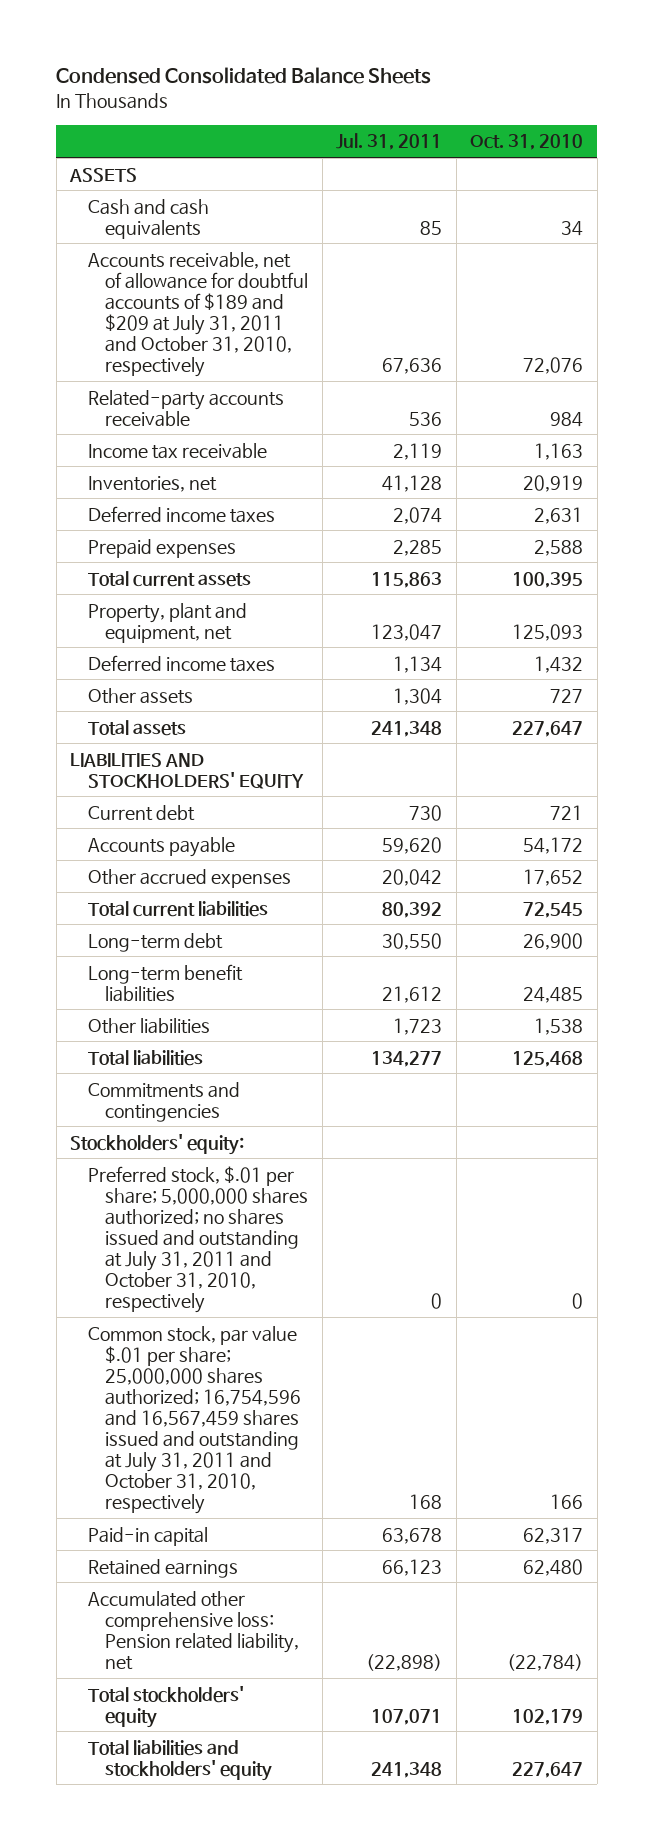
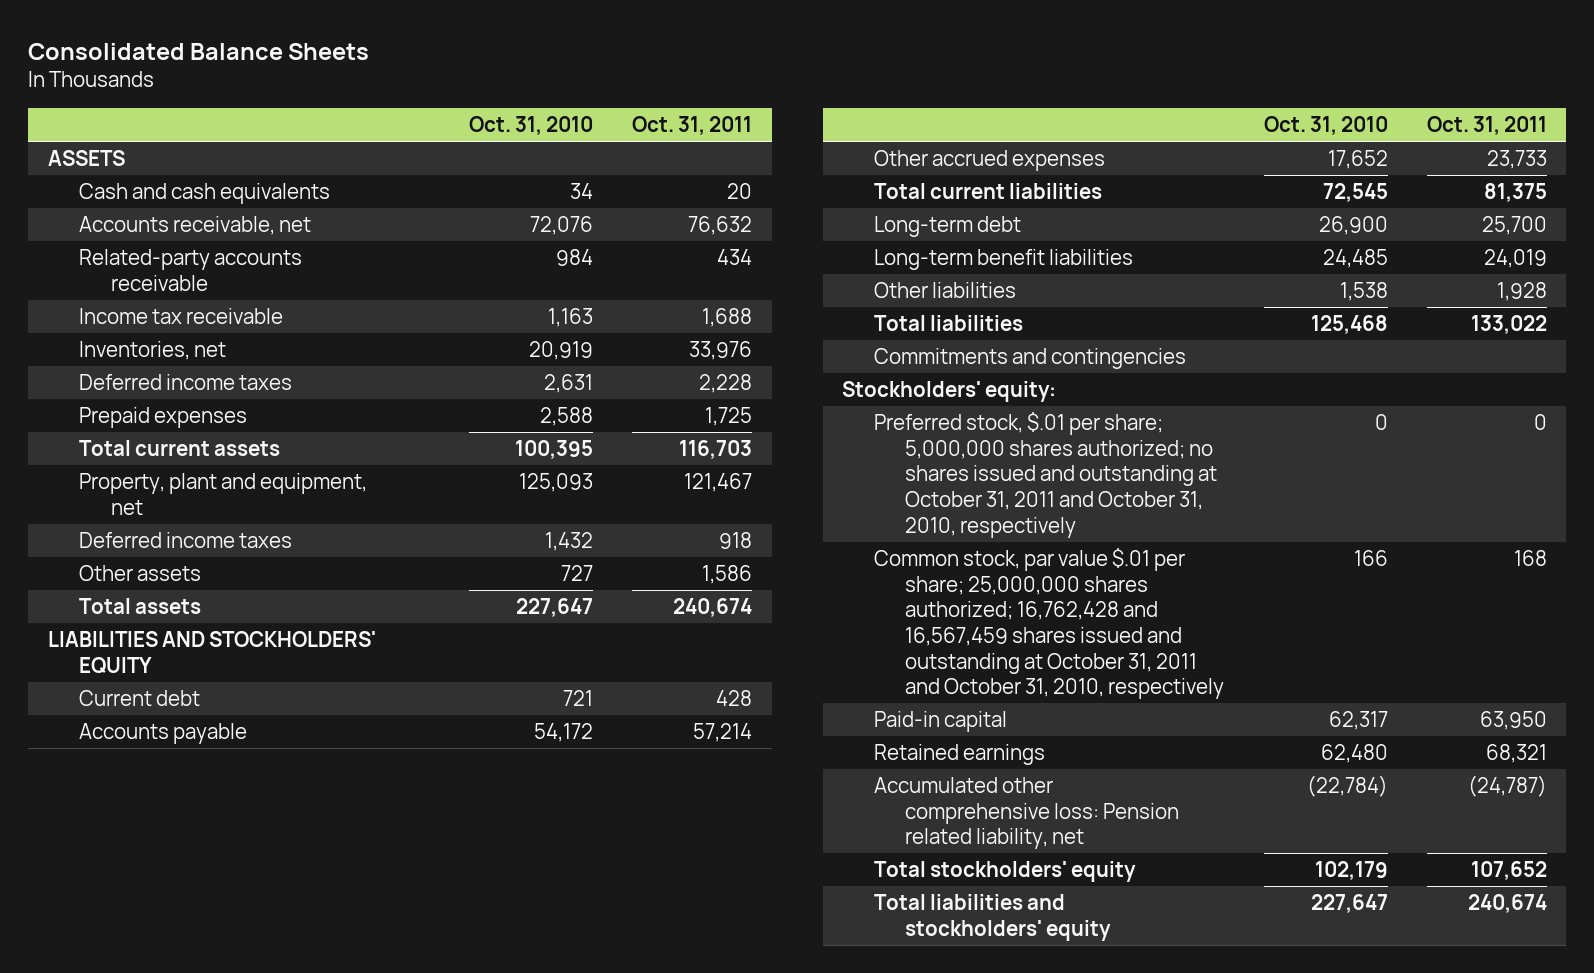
[56,67,432,85] Condensed Consolidated Balance Sheets -> [28,42,370,60] Consolidated Balance Sheets
[336,133,443,151] Jul. 31, 2011 -> none
none -> [632,116,753,136] Oct. 31, 2011
[87,251,309,377] Accounts receivable, net of allowance for doubtful accounts of $189 and $209 at July 31, 2011 and October 31, 2010, respectively -> [79,216,312,236] Accounts receivable, net
[87,1165,309,1313] Preferred stock, $.01 per share; 5,000,000 shares authorized; no shares issued and outstanding at July 31, 2011 and October 31, 2010, respectively -> [873,412,1218,538] Preferred stock, $.01 per share; 5,000,000 shares authorized; no shares issued and outstanding at October 31, 2011 and October 31, 2010, respectively
[87,1325,302,1514] Common stock, par value $.01 per share; 25,000,000 shares authorized; 16,754,596 and 16,567,459 shares issued and outstanding at July 31, 2011 and October 31, 2010, respectively -> [873,548,1225,700] Common stock, par value $.01 per share; 25,000,000 shares authorized; 16,762,428 and 16,567,459 shares issued and outstanding at October 31, 2011 and October 31, 2010, respectively

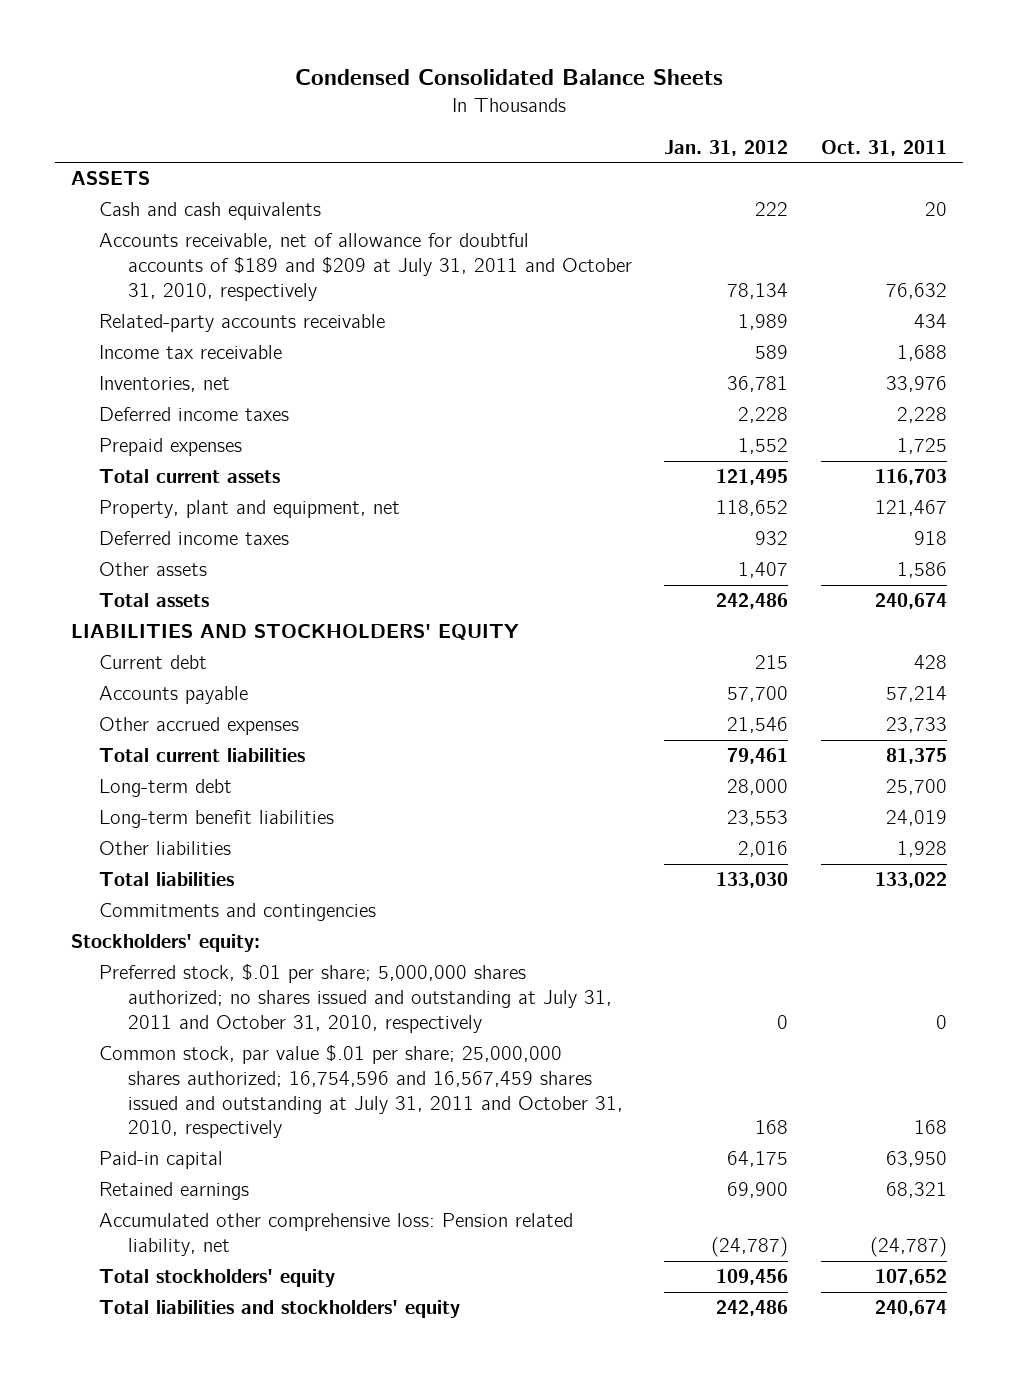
[28,42,370,60] Consolidated Balance Sheets -> [295,69,724,86] Condensed Consolidated Balance Sheets
[468,116,593,136] Oct. 31, 2010 -> none
none -> [664,139,789,156] Jan. 31, 2012
[79,216,312,236] Accounts receivable, net -> [99,233,632,301] Accounts receivable, net of allowance for doubtful accounts of $189 and $209 at July 31, 2011 and October 31, 2010, respectively
[873,412,1218,538] Preferred stock, $.01 per share; 5,000,000 shares authorized; no shares issued and outstanding at October 31, 2011 and October 31, 2010, respectively -> [99,964,612,1033] Preferred stock, $.01 per share; 5,000,000 shares authorized; no shares issued and outstanding at July 31, 2011 and October 31, 2010, respectively
[873,548,1225,700] Common stock, par value $.01 per share; 25,000,000 shares authorized; 16,762,428 and 16,567,459 shares issued and outstanding at October 31, 2011 and October 31, 2010, respectively -> [99,1045,623,1139] Common stock, par value $.01 per share; 25,000,000 shares authorized; 16,754,596 and 16,567,459 shares issued and outstanding at July 31, 2011 and October 31, 2010, respectively

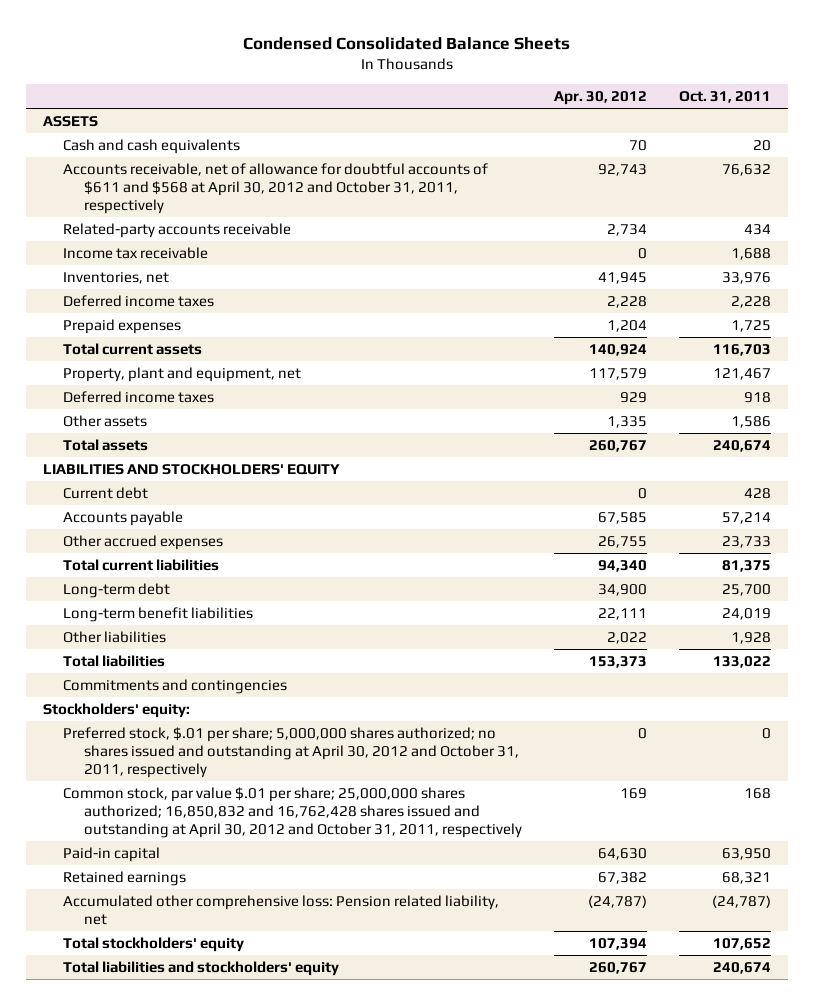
[664,139,789,156] Jan. 31, 2012 -> none
none -> [553,90,647,105] Apr. 30, 2012
[99,233,632,301] Accounts receivable, net of allowance for doubtful accounts of $189 and $209 at July 31, 2011 and October 31, 2010, respectively -> [63,162,489,215] Accounts receivable, net of allowance for doubtful accounts of $611 and $568 at April 30, 2012 and October 31, 2011, respectively
[99,964,612,1033] Preferred stock, $.01 per share; 5,000,000 shares authorized; no shares issued and outstanding at July 31, 2011 and October 31, 2010, respectively -> [63,726,519,779] Preferred stock, $.01 per share; 5,000,000 shares authorized; no shares issued and outstanding at April 30, 2012 and October 31, 2011, respectively
[99,1045,623,1139] Common stock, par value $.01 per share; 25,000,000 shares authorized; 16,754,596 and 16,567,459 shares issued and outstanding at July 31, 2011 and October 31, 2010, respectively -> [63,786,522,839] Common stock, par value $.01 per share; 25,000,000 shares authorized; 16,850,832 and 16,762,428 shares issued and outstanding at April 30, 2012 and October 31, 2011, respectively

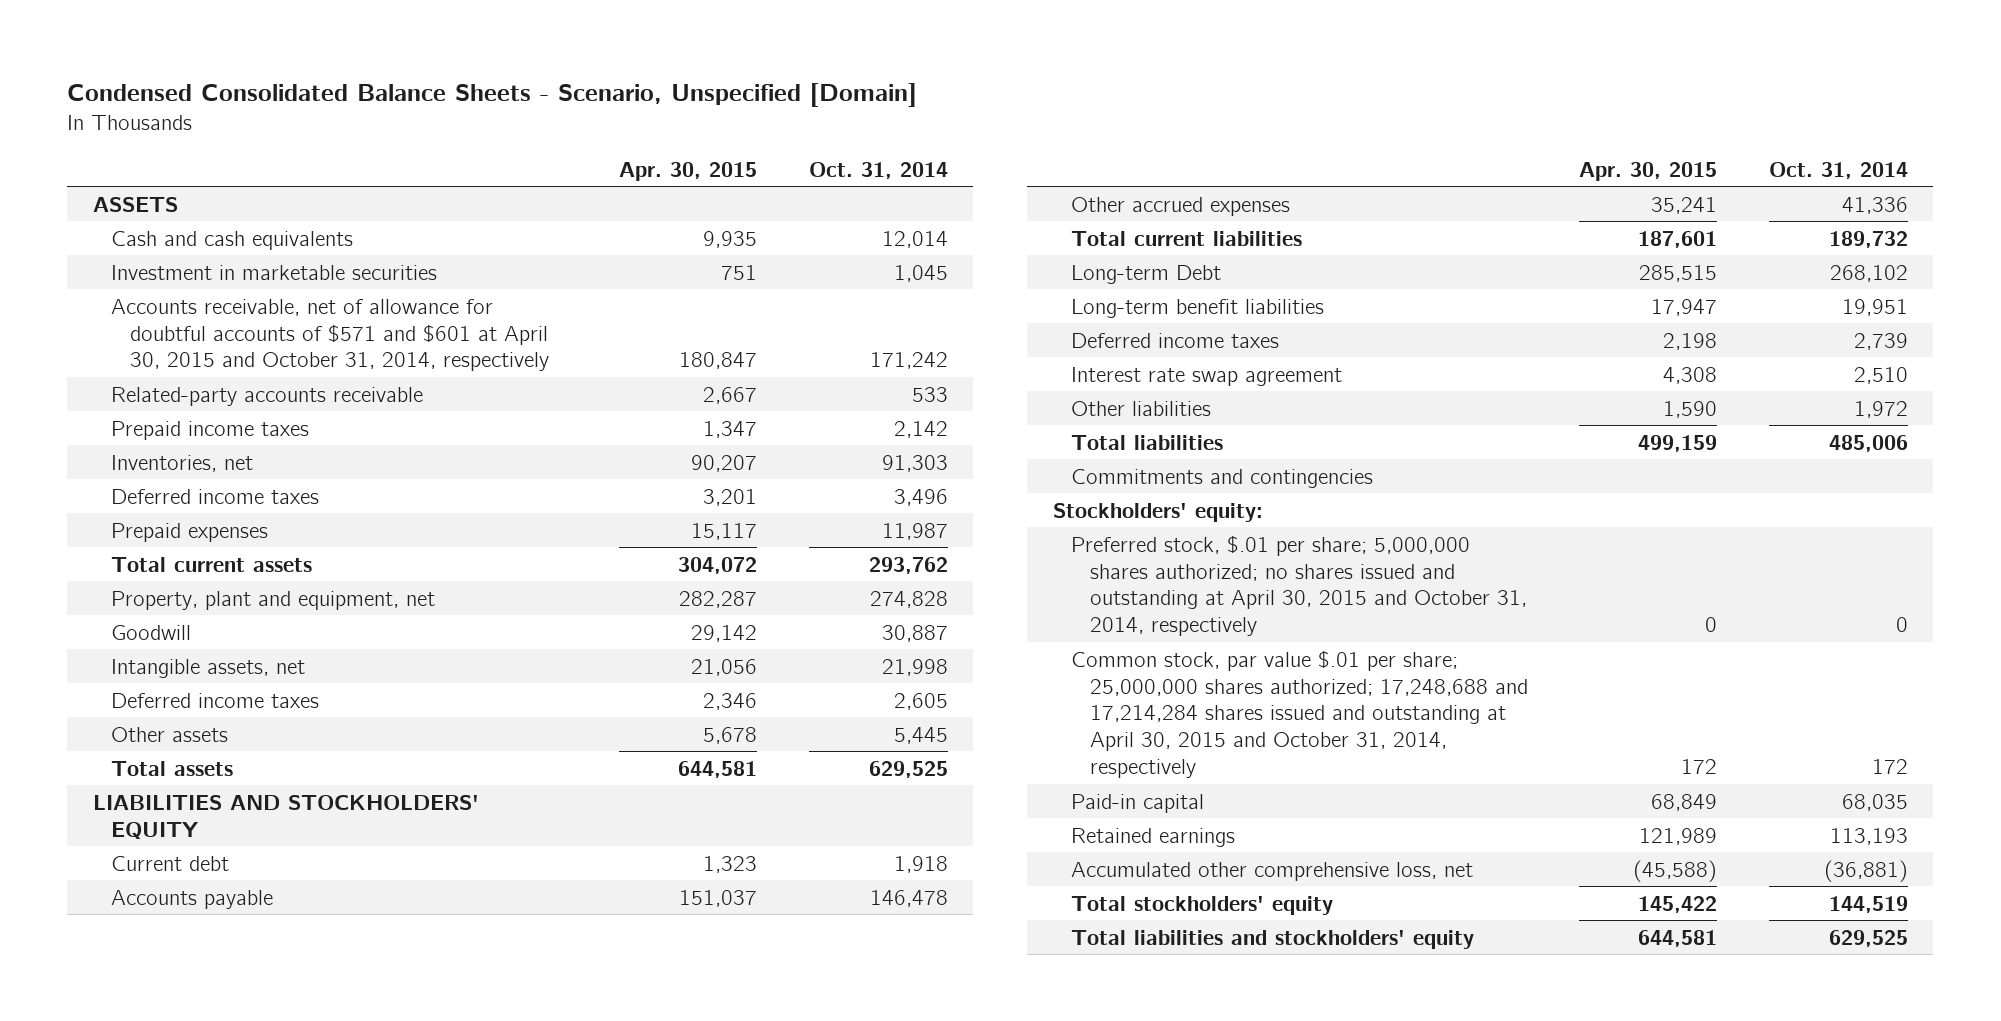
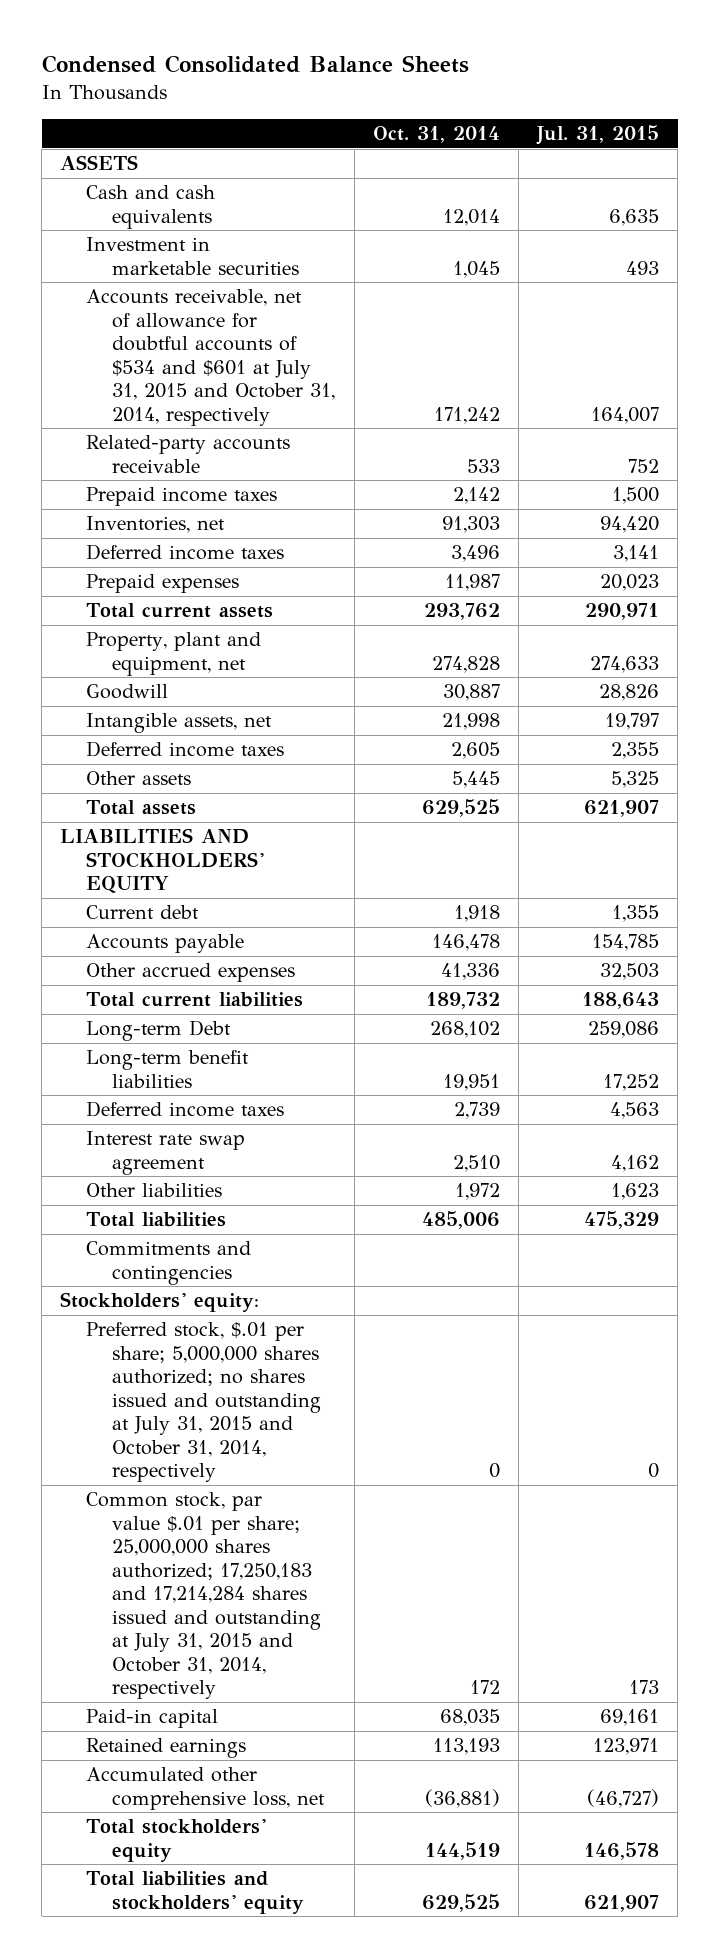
[67,83,918,108] Condensed Consolidated Balance Sheets - Scenario, Unspecified [Domain] -> [41,55,469,74] Condensed Consolidated Balance Sheets
[619,161,758,181] Apr. 30, 2015 -> none
none -> [536,125,660,146] Jul. 31, 2015
[111,298,549,372] Accounts receivable, net of allowance for doubtful accounts of $571 and $601 at April 30, 2015 and October 31, 2014, respectively -> [86,289,336,426] Accounts receivable, net of allowance for doubtful accounts of $534 and $601 at July 31, 2015 and October 31, 2014, respectively
[1071,534,1527,637] Preferred stock, $.01 per share; 5,000,000 shares authorized; no shares issued and outstanding at April 30, 2015 and October 31, 2014, respectively -> [86,1322,322,1483] Preferred stock, $.01 per share; 5,000,000 shares authorized; no shares issued and outstanding at July 31, 2015 and October 31, 2014, respectively
[1071,649,1528,779] Common stock, par value $.01 per share; 25,000,000 shares authorized; 17,248,688 and 17,214,284 shares issued and outstanding at April 30, 2015 and October 31, 2014, respectively -> [86,1492,322,1700] Common stock, par value $.01 per share; 25,000,000 shares authorized; 17,250,183 and 17,214,284 shares issued and outstanding at July 31, 2015 and October 31, 2014, respectively

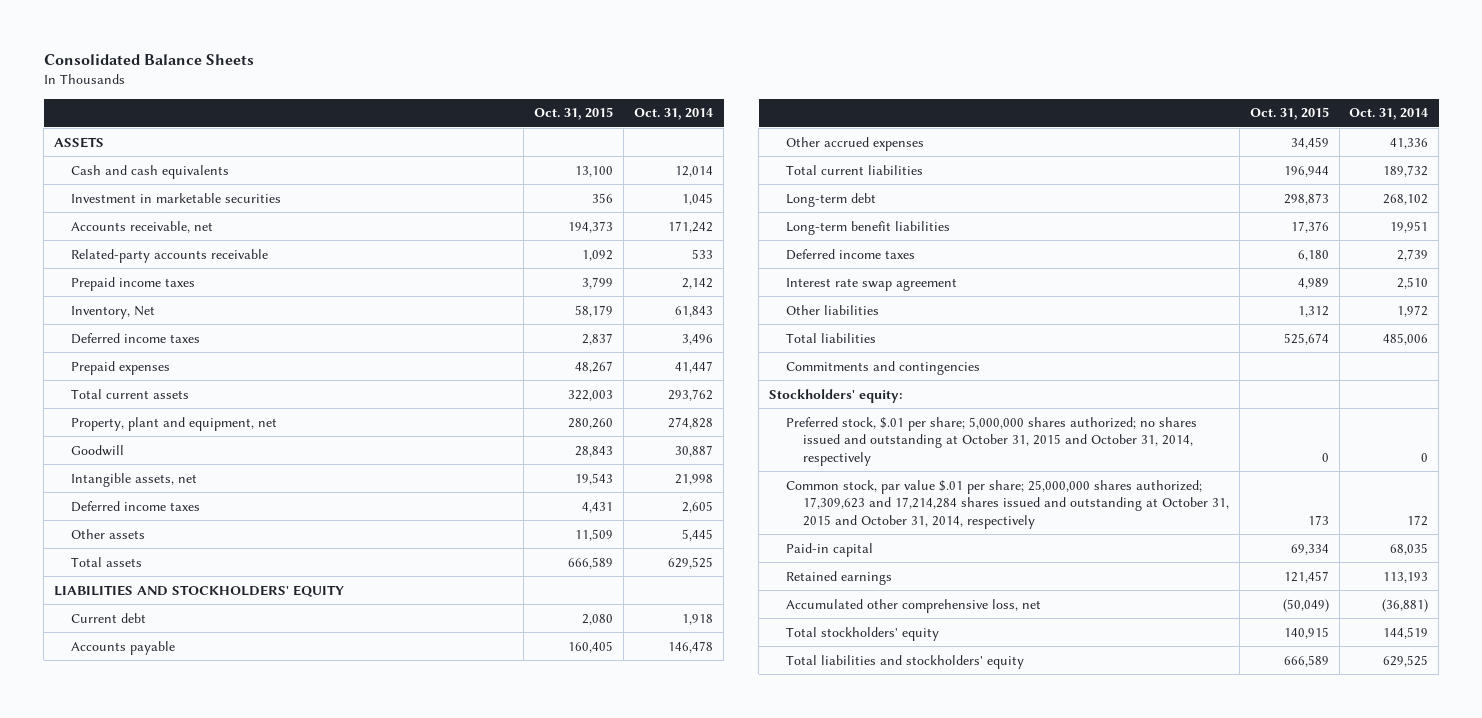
[41,55,469,74] Condensed Consolidated Balance Sheets -> [43,54,254,66] Consolidated Balance Sheets
[536,125,660,146] Jul. 31, 2015 -> none
none -> [534,107,614,121] Oct. 31, 2015
[86,289,336,426] Accounts receivable, net of allowance for doubtful accounts of $534 and $601 at July 31, 2015 and October 31, 2014, respectively -> [70,220,213,233] Accounts receivable, net
[86,516,226,534] Inventories, net -> none
none -> [70,305,155,319] Inventory, Net
[444,574,500,592] 11,987 -> [675,360,714,373] 41,447
[86,1020,232,1042] Long-term Debt -> [786,192,877,207] Long-term debt
[86,1322,322,1483] Preferred stock, $.01 per share; 5,000,000 shares authorized; no shares issued and outstanding at July 31, 2015 and October 31, 2014, respectively -> [786,416,1198,467] Preferred stock, $.01 per share; 5,000,000 shares authorized; no shares issued and outstanding at October 31, 2015 and October 31, 2014, respectively
[86,1492,322,1700] Common stock, par value $.01 per share; 25,000,000 shares authorized; 17,250,183 and 17,214,284 shares issued and outstanding at July 31, 2015 and October 31, 2014, respectively -> [786,479,1229,530] Common stock, par value $.01 per share; 25,000,000 shares authorized; 17,309,623 and 17,214,284 shares issued and outstanding at October 31, 2015 and October 31, 2014, respectively

